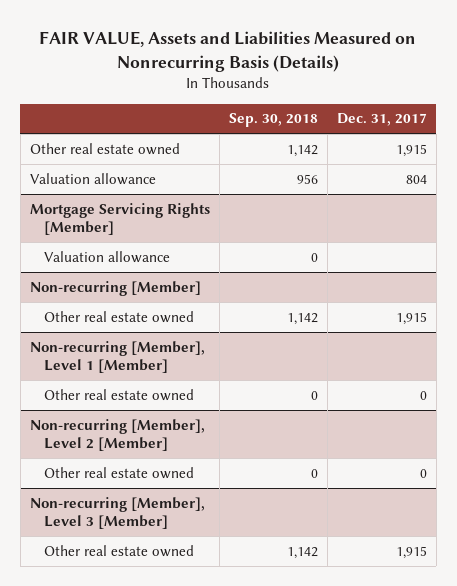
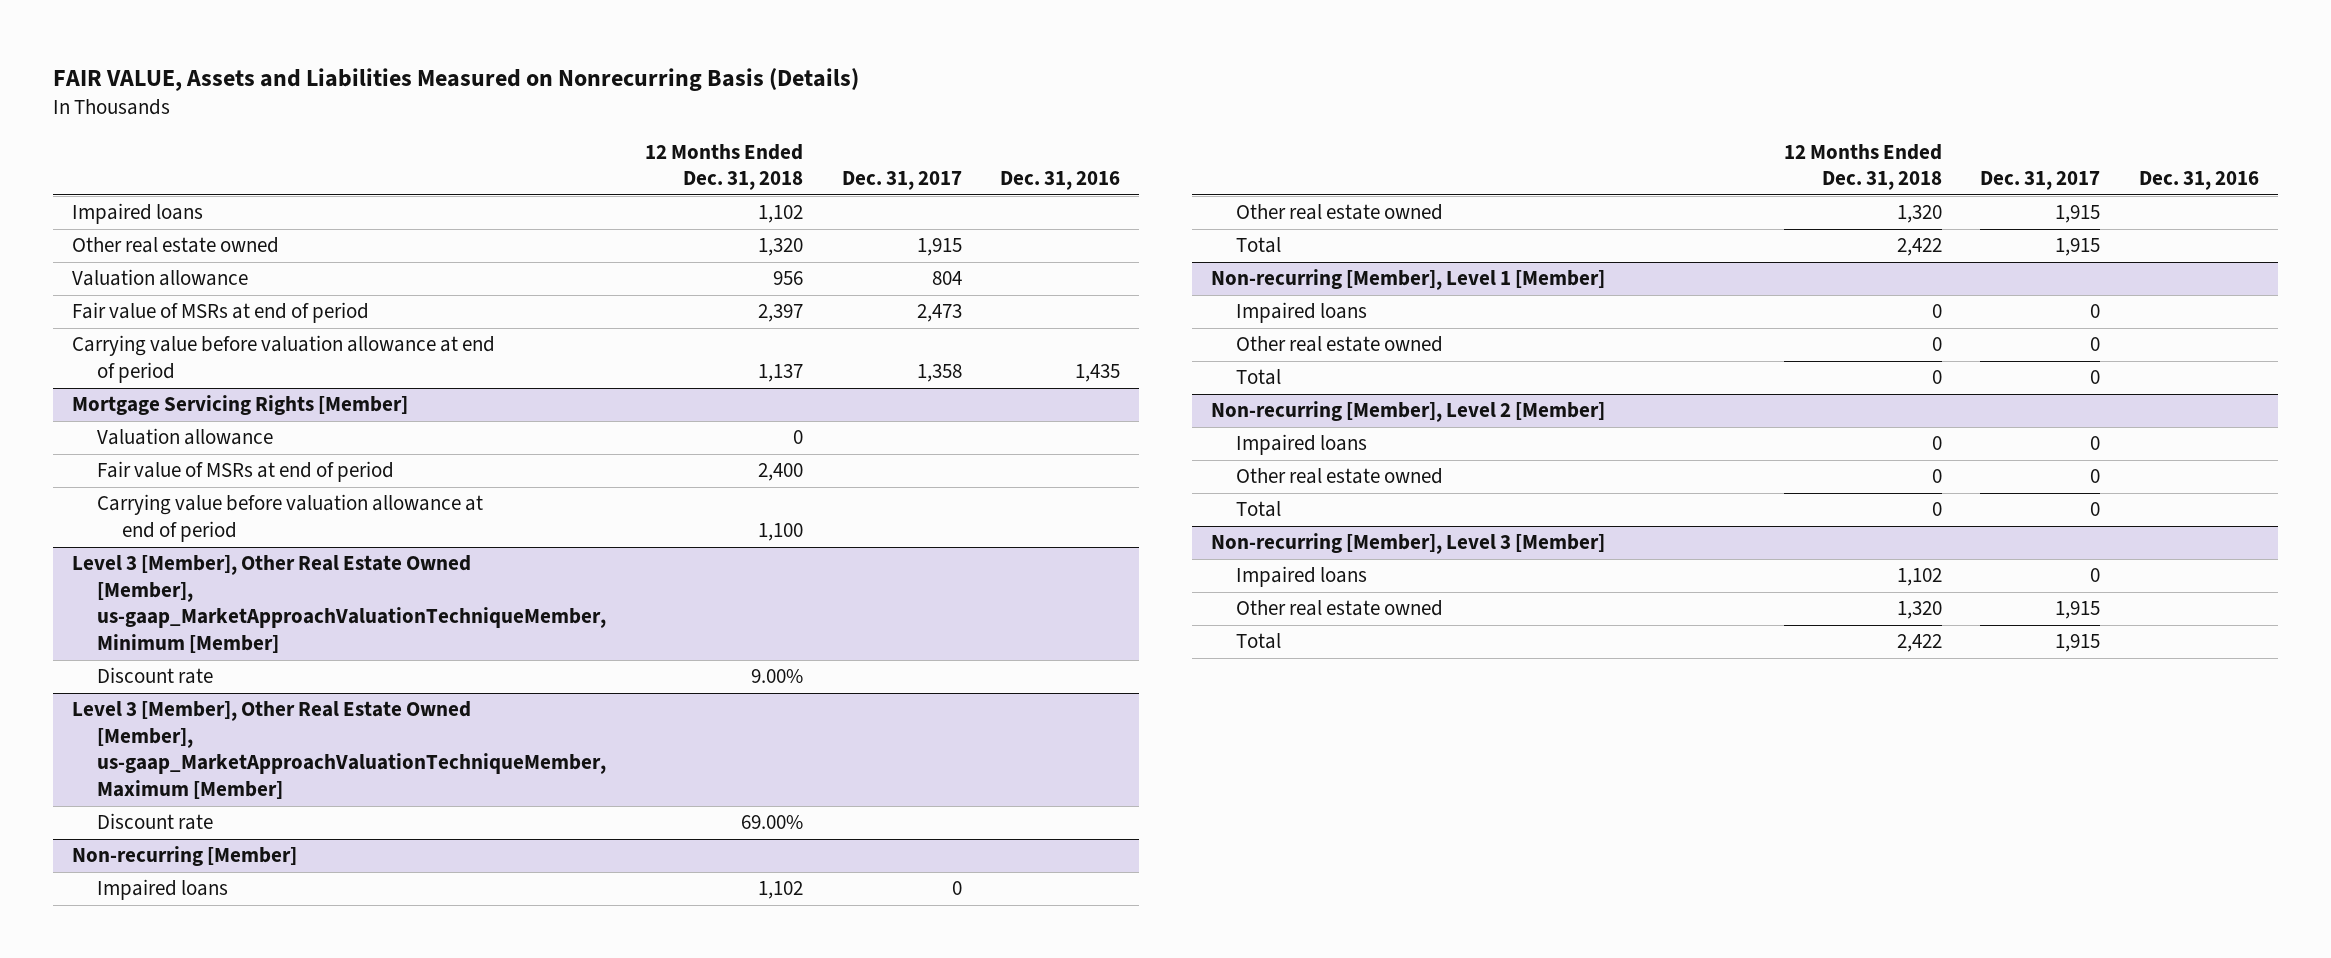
[228,113,318,128] Sep. 30, 2018 -> none
none -> [645,143,804,191] 12 Months Ended Dec. 31, 2018
none -> [1000,171,1121,191] Dec. 31, 2016
none -> [72,203,204,225] Impaired loans
none -> [72,302,370,324] Fair value of MSRs at end of period
none -> [72,335,496,383] Carrying value before valuation allowance at end of period
none -> [97,461,395,483] Fair value of MSRs at end of period
none -> [97,494,484,542] Carrying value before valuation allowance at end of period
none -> [72,555,607,653] Level 3 [Member], Other Real Estate Owned [Member], us-gaap_MarketApproachValuationTechniqueMember, Minimum [Member]
none -> [97,667,214,685] Discount rate
none -> [72,701,607,799] Level 3 [Member], Other Real Estate Owned [Member], us-gaap_MarketApproachValuationTechniqueMember, Maximum [Member]
none -> [97,813,214,831] Discount rate
none -> [97,879,229,901] Impaired loans
none -> [1236,237,1282,254] Total
none -> [1236,302,1368,324] Impaired loans
none -> [1236,369,1282,386] Total
none -> [1236,434,1368,456] Impaired loans
none -> [1236,501,1282,518] Total
none -> [1236,566,1368,588] Impaired loans
none -> [1236,633,1282,650] Total

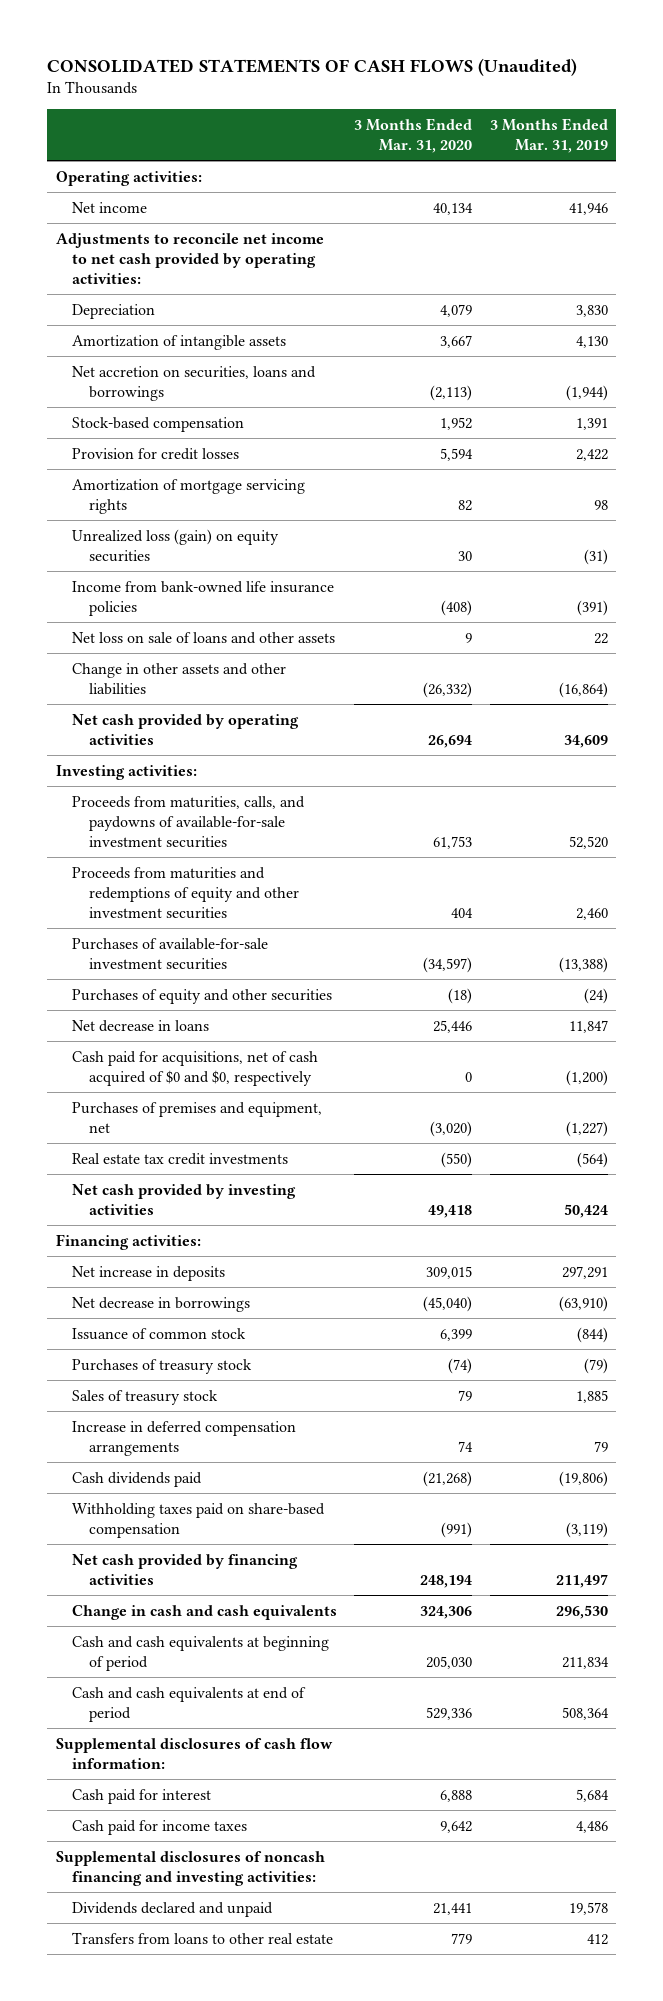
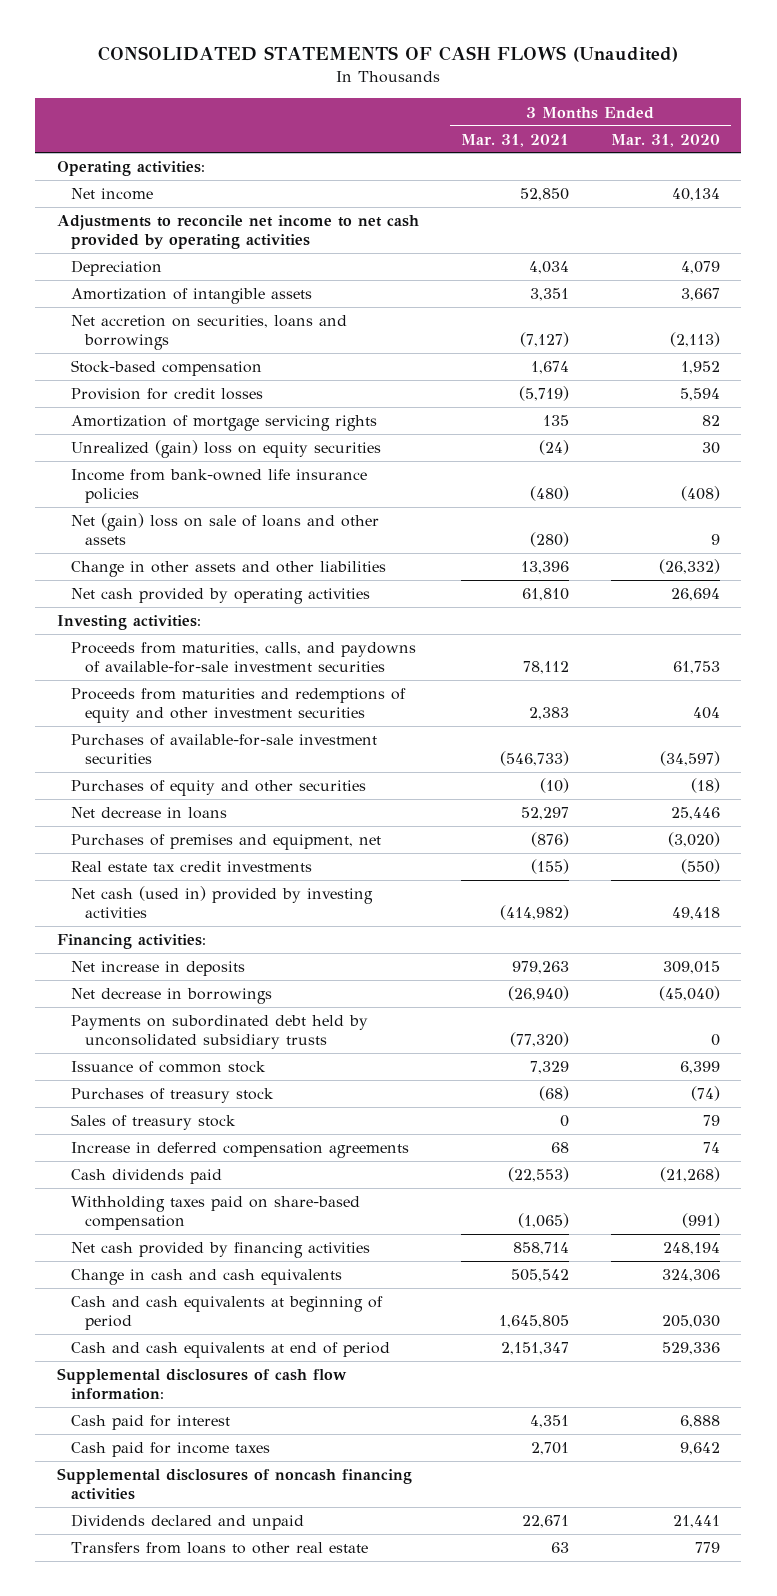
[489,118,608,154] 3 Months Ended Mar. 31, 2019 -> none
none -> [460,133,569,147] Mar. 31, 2021
[55,232,324,284] Adjustments to reconcile net income to net cash provided by operating activities: -> [56,215,419,250] Adjustments to reconcile net income to net cash provided by operating activities
[72,528,280,562] Unrealized loss (gain) on equity securities -> [70,440,381,459] Unrealized (gain) loss on equity securities
[72,631,336,644] Net loss on sale of loans and other assets -> [70,513,379,546] Net (gain) loss on sale of loans and other assets
[72,1050,319,1086] Cash paid for acquisitions, net of cash acquired of $0 and $0, respectively -> none
[72,1183,297,1215] Net cash provided by investing activities -> [70,886,373,919] Net cash (used in) provided by investing activities
none -> [70,1015,368,1050] Payments on subordinated debt held by unconsolidated subsidiary trusts
[72,1420,297,1456] Increase in deferred compensation arrangements -> [70,1142,409,1159] Increase in deferred compensation agreements
[55,1850,325,1886] Supplemental disclosures of noncash financing and investing activities: -> [56,1468,412,1501] Supplemental disclosures of noncash financing activities

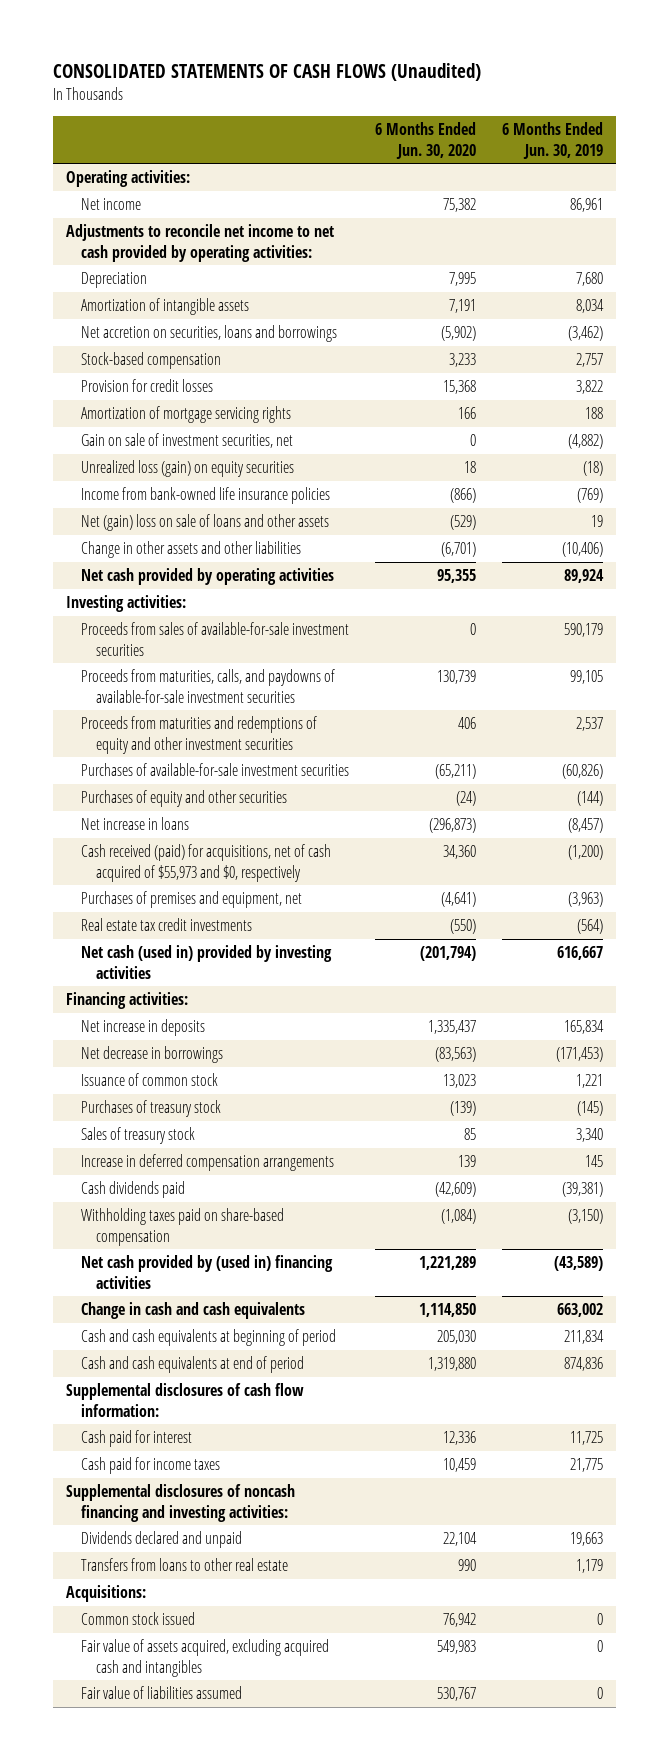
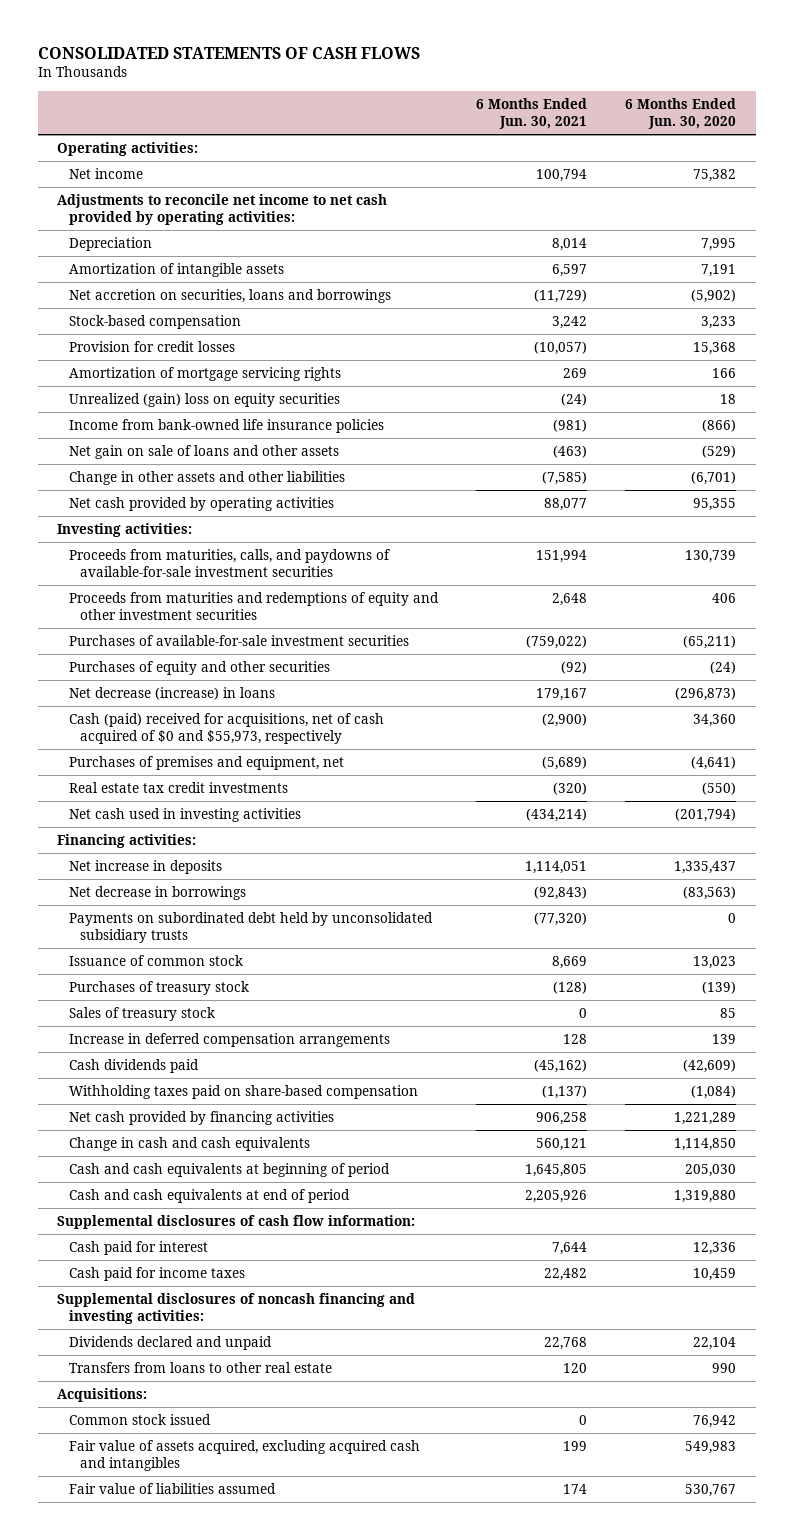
[53,63,482,82] CONSOLIDATED STATEMENTS OF CASH FLOWS (Unaudited) -> [37,46,420,59] CONSOLIDATED STATEMENTS OF CASH FLOWS
[502,122,604,159] 6 Months Ended Jun. 30, 2019 -> none
none -> [475,98,587,130] 6 Months Ended Jun. 30, 2021
[81,433,294,449] Gain on sale of investment securities, net -> none
[81,460,295,478] Unrealized loss (gain) on equity securities -> [68,393,340,408] Unrealized (gain) loss on equity securities
[81,514,330,532] Net (gain) loss on sale of loans and other assets -> [68,445,339,460] Net gain on sale of loans and other assets
[81,622,350,656] Proceeds from sales of available-for-sale investment securities -> none
[81,817,190,831] Net increase in loans -> [68,687,275,701] Net decrease (increase) in loans
[81,844,332,882] Cash received (paid) for acquisitions, net of cash acquired of $55,973 and $0, respectively -> [68,713,384,744] Cash (paid) received for acquisitions, net of cash acquired of $0 and $55,973, respectively
[81,945,333,979] Net cash (used in) provided by investing activities -> [68,808,301,823] Net cash used in investing activities
none -> [68,912,433,943] Payments on subordinated debt held by unconsolidated subsidiary trusts
[81,1255,334,1289] Net cash provided by (used in) financing activities -> [68,1111,334,1126] Net cash provided by financing activities

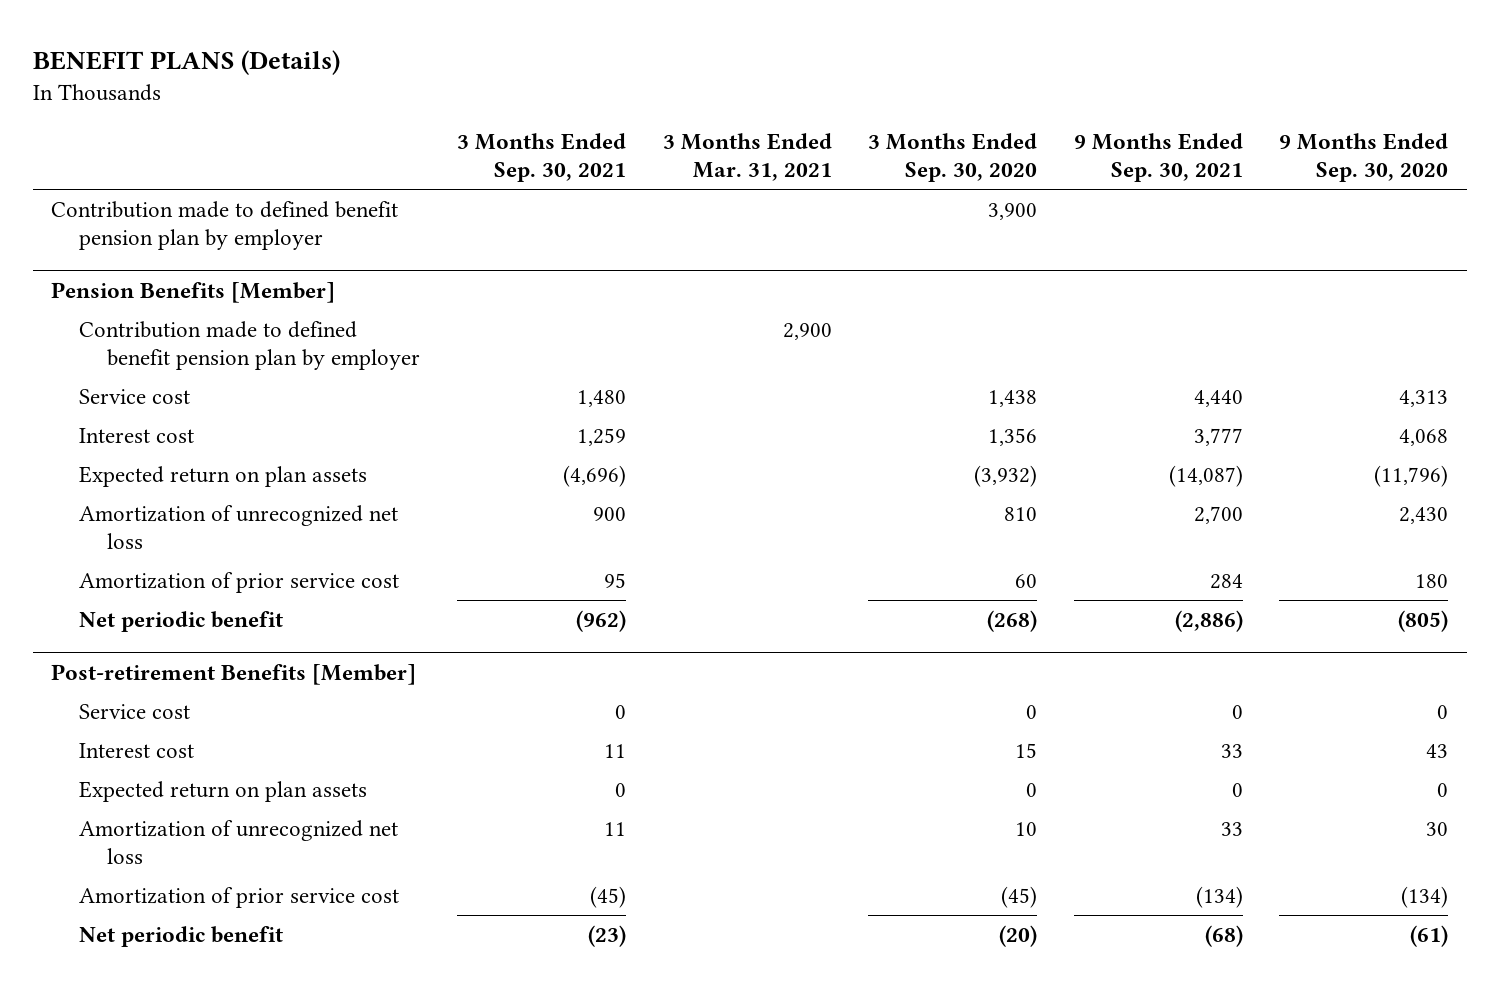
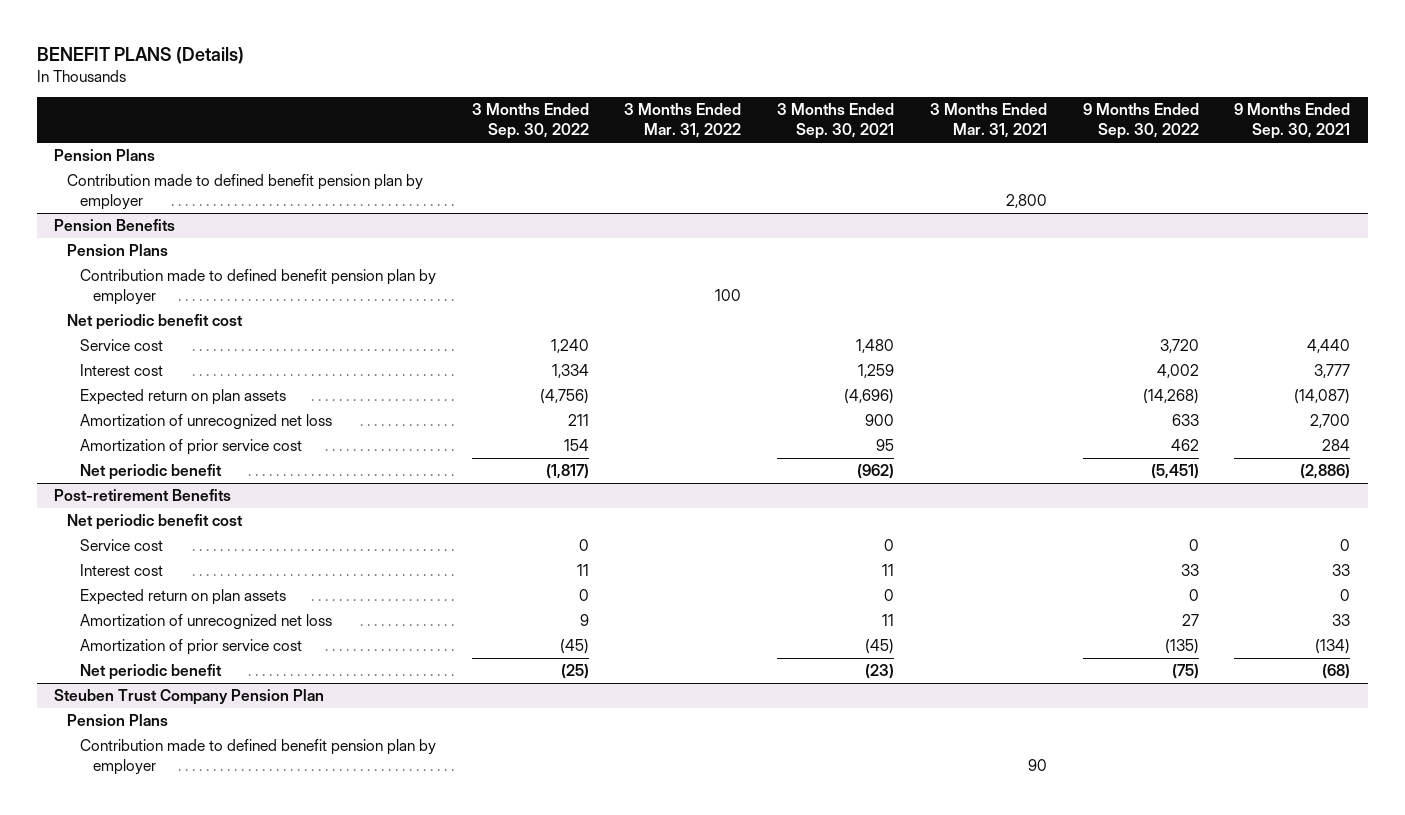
[868,133,1038,183] 3 Months Ended Sep. 30, 2020 -> none
[1279,133,1449,183] 9 Months Ended Sep. 30, 2020 -> none
none -> [471,103,589,140] 3 Months Ended Sep. 30, 2022
none -> [624,103,742,139] 3 Months Ended Mar. 31, 2022
none -> [1082,103,1199,140] 9 Months Ended Sep. 30, 2022
none -> [54,149,156,162] Pension Plans
none -> [67,174,424,211] Contribution made to defined benefit pension plan by employer
none -> [54,219,176,232] Pension Benefits
none -> [67,244,169,257] Pension Plans
[51,281,336,303] Pension Benefits [Member] -> none
[79,320,421,370] Contribution made to defined benefit pension plan by employer -> none
none -> [67,314,244,331] Net periodic benefit cost
[51,663,417,685] Post-retirement Benefits [Member] -> [54,489,232,502] Post-retirement Benefits
none -> [67,514,244,531] Net periodic benefit cost
none -> [54,689,325,706] Steuben Trust Company Pension Plan
none -> [67,714,169,727] Pension Plans
none -> [80,739,437,776] Contribution made to defined benefit pension plan by employer

